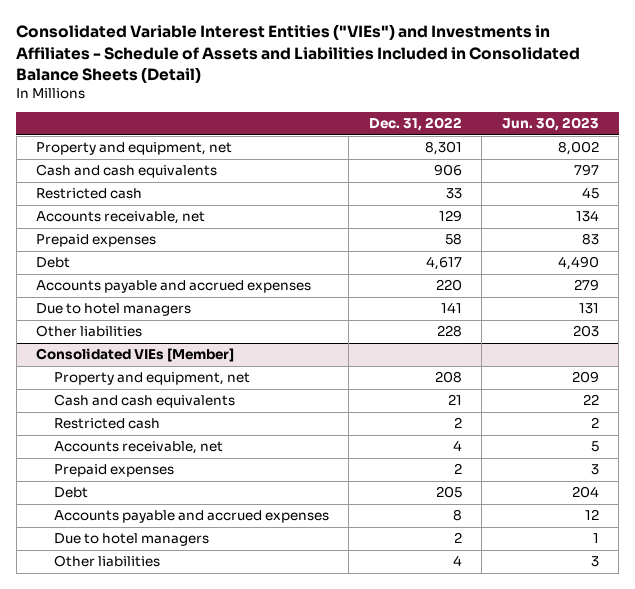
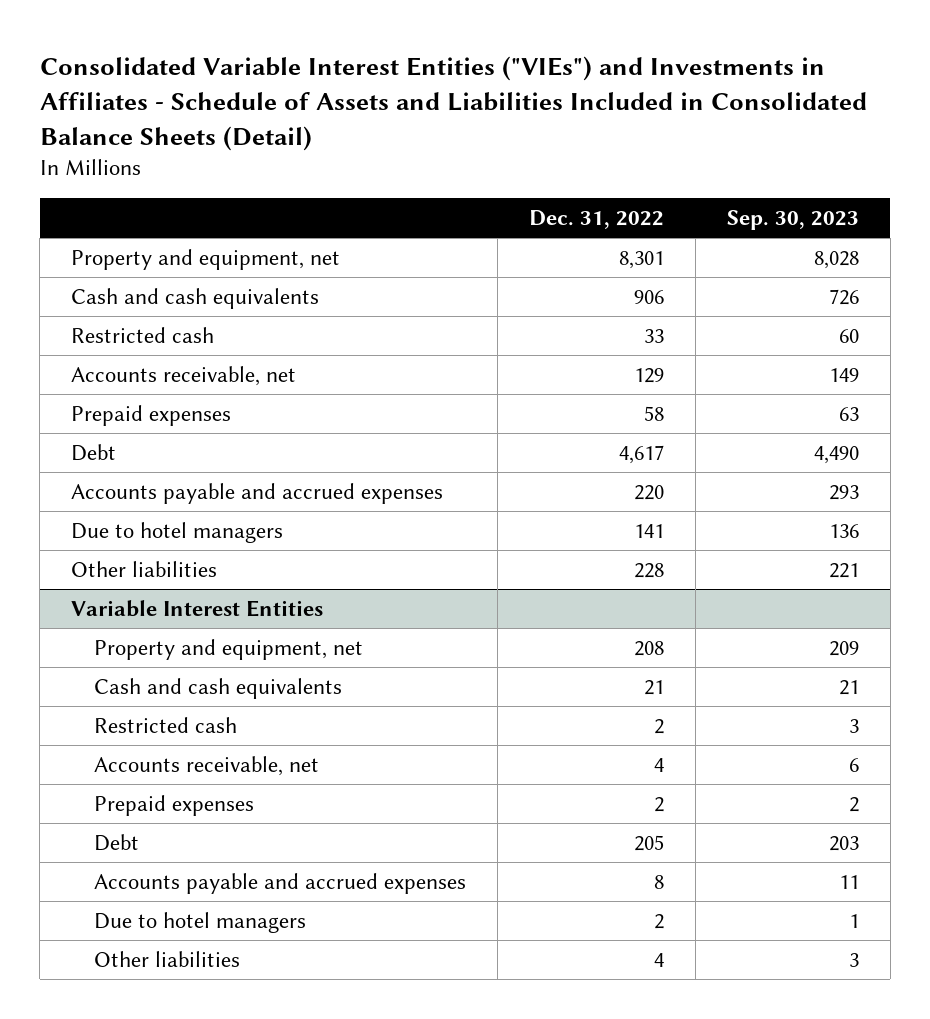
[501,117,599,132] Jun. 30, 2023 -> none
none -> [726,209,859,230] Sep. 30, 2023
[36,348,235,363] Consolidated VIEs [Member] -> [71,600,324,618] Variable Interest Entities

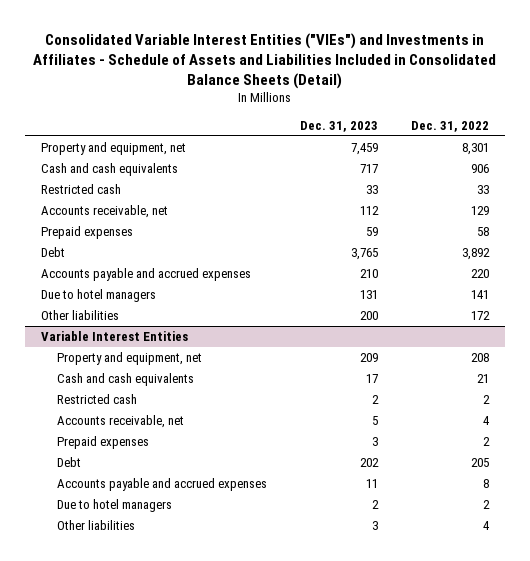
[726,209,859,230] Sep. 30, 2023 -> none
none -> [299,120,378,132] Dec. 31, 2023
[618,445,664,465] 4,617 -> [461,248,490,261] 3,892
[633,563,664,579] 228 -> [470,311,490,321] 172

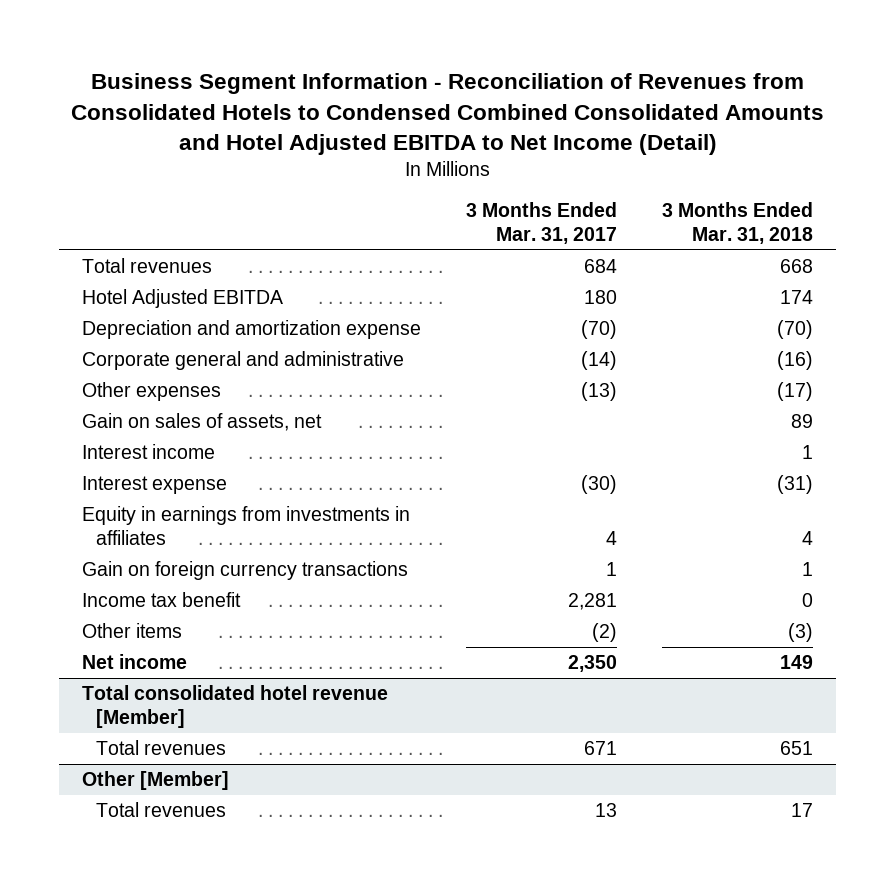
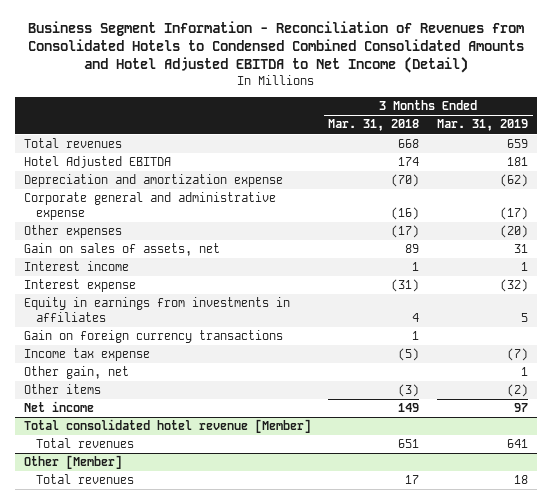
[466,202,618,245] 3 Months Ended Mar. 31, 2017 -> none
none -> [437,119,529,132] Mar. 31, 2019
[81,351,404,371] Corporate general and administrative -> [23,192,276,221] Corporate general and administrative expense
[81,592,241,608] Income tax benefit -> [23,348,150,362] Income tax expense
[802,593,814,608] 0 -> [398,348,420,362] (5)
none -> [23,366,129,380] Other gain, net

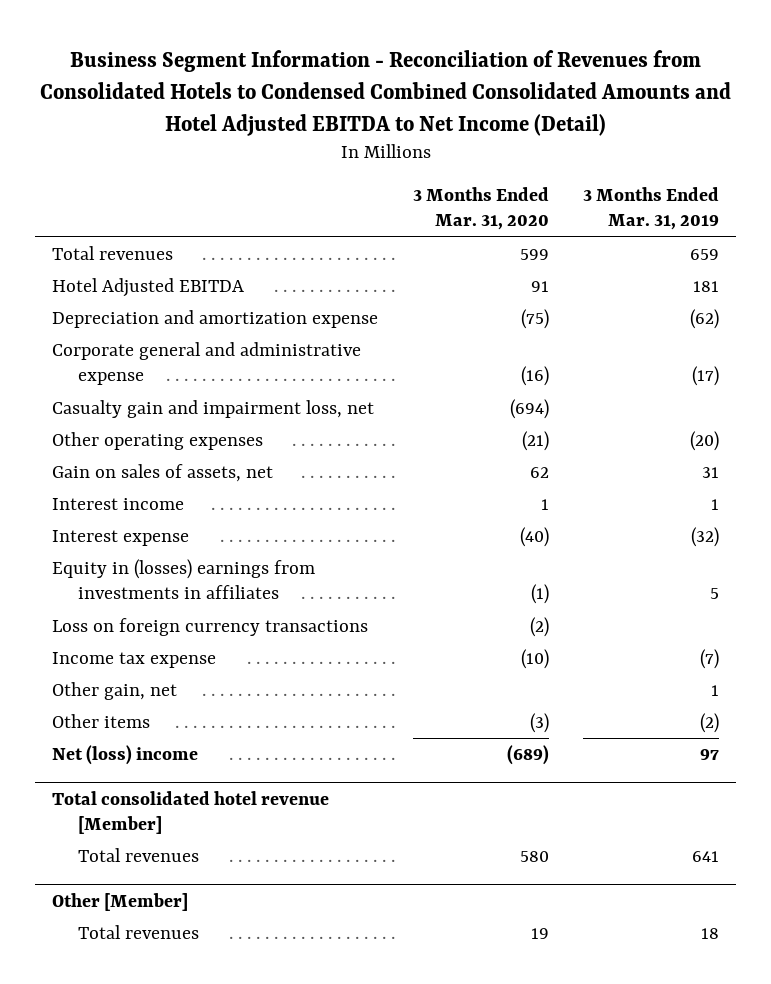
[328,119,420,132] Mar. 31, 2018 -> none
none -> [412,187,549,231] 3 Months Ended Mar. 31, 2020
none -> [52,400,375,419] Casualty gain and impairment loss, net
[23,225,122,239] Other expenses -> [52,432,264,451] Other operating expenses
[23,297,290,323] Equity in earnings from investments in affiliates -> [52,559,316,600] Equity in (losses) earnings from investments in affiliates
[23,330,283,344] Gain on foreign currency transactions -> [52,618,369,637] Loss on foreign currency transactions
[23,401,94,413] Net income -> [52,745,199,766] Net (loss) income

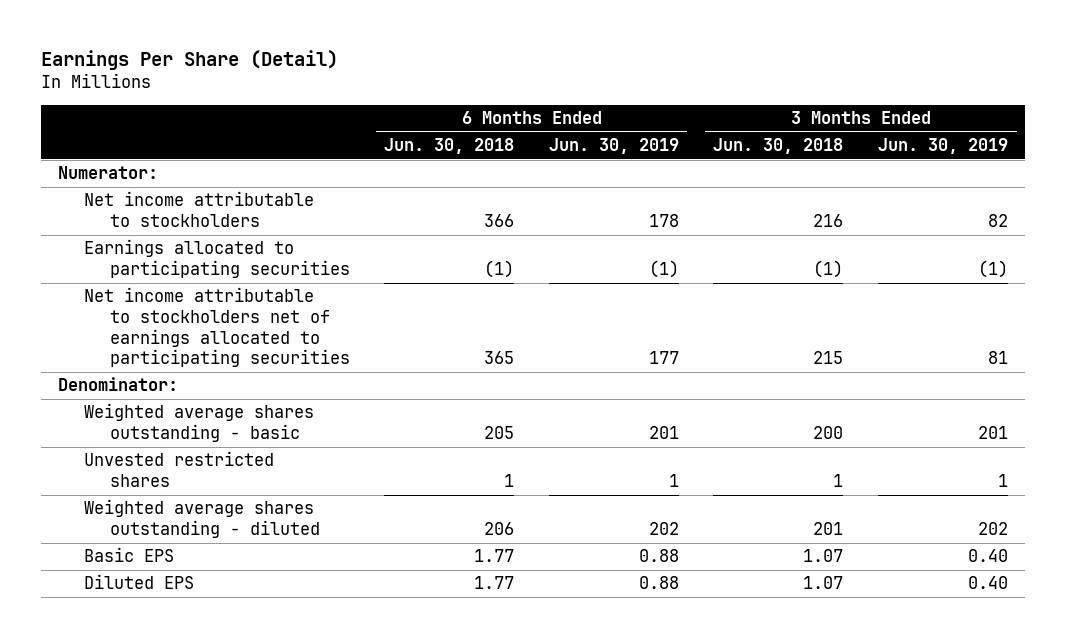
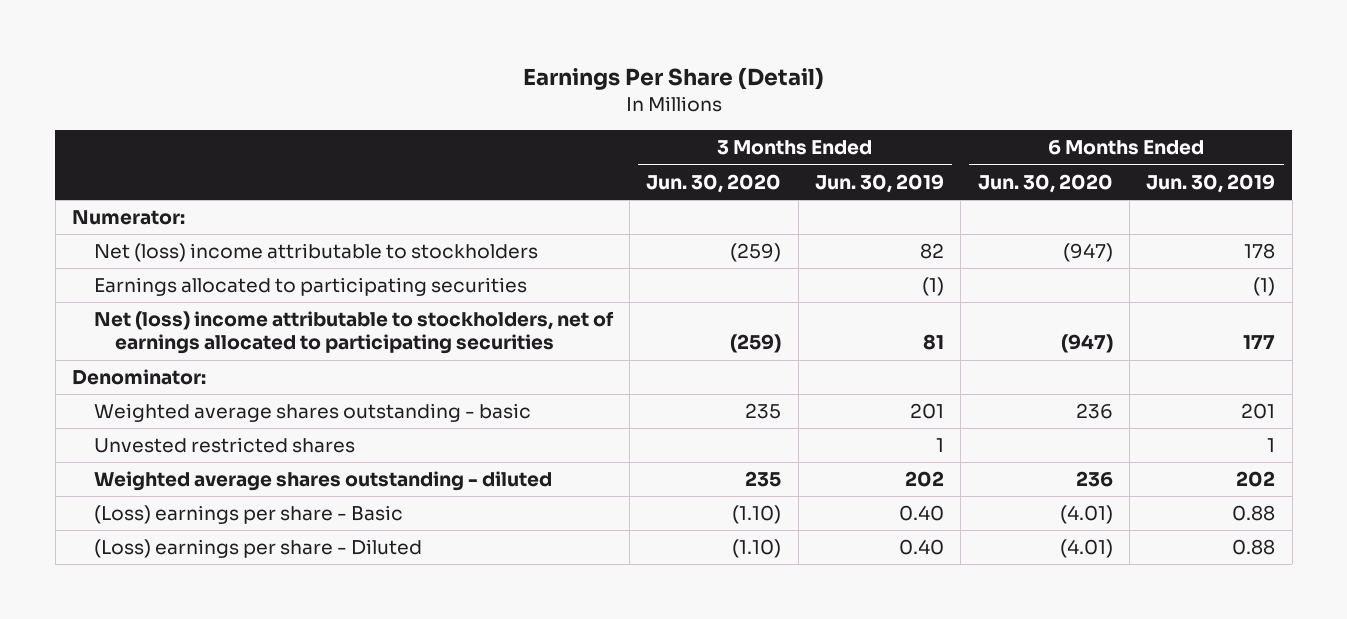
[384,138,515,155] Jun. 30, 2018 -> none
[713,138,844,155] Jun. 30, 2018 -> none
none -> [646,173,782,193] Jun. 30, 2020
none -> [977,173,1113,193] Jun. 30, 2020
[84,191,315,228] Net income attributable to stockholders -> [93,243,538,263] Net (loss) income attributable to stockholders
[84,287,350,368] Net income attributable to stockholders net of earnings allocated to participating securities -> [93,311,614,355] Net (loss) income attributable to stockholders, net of earnings allocated to participating securities
[84,547,175,563] Basic EPS -> [93,505,403,525] (Loss) earnings per share - Basic
[84,574,195,590] Diluted EPS -> [93,539,422,559] (Loss) earnings per share - Diluted

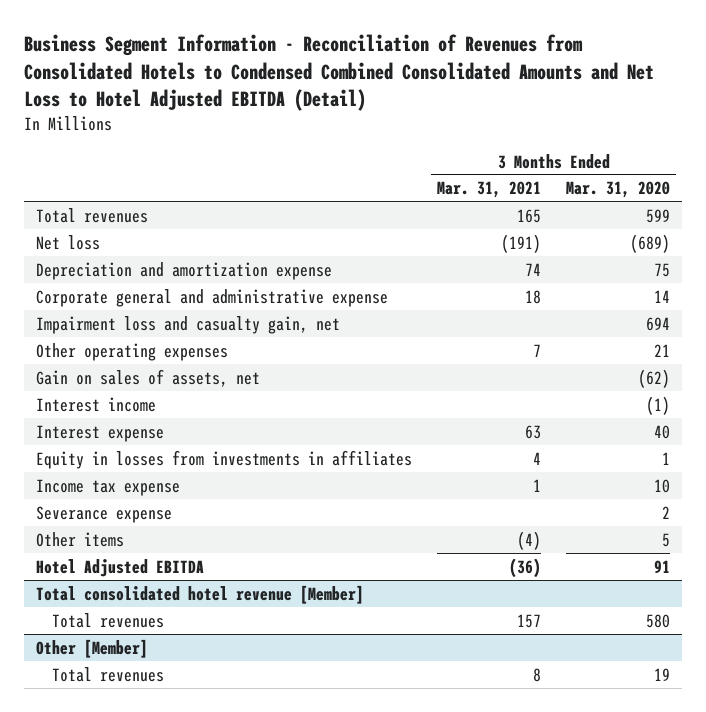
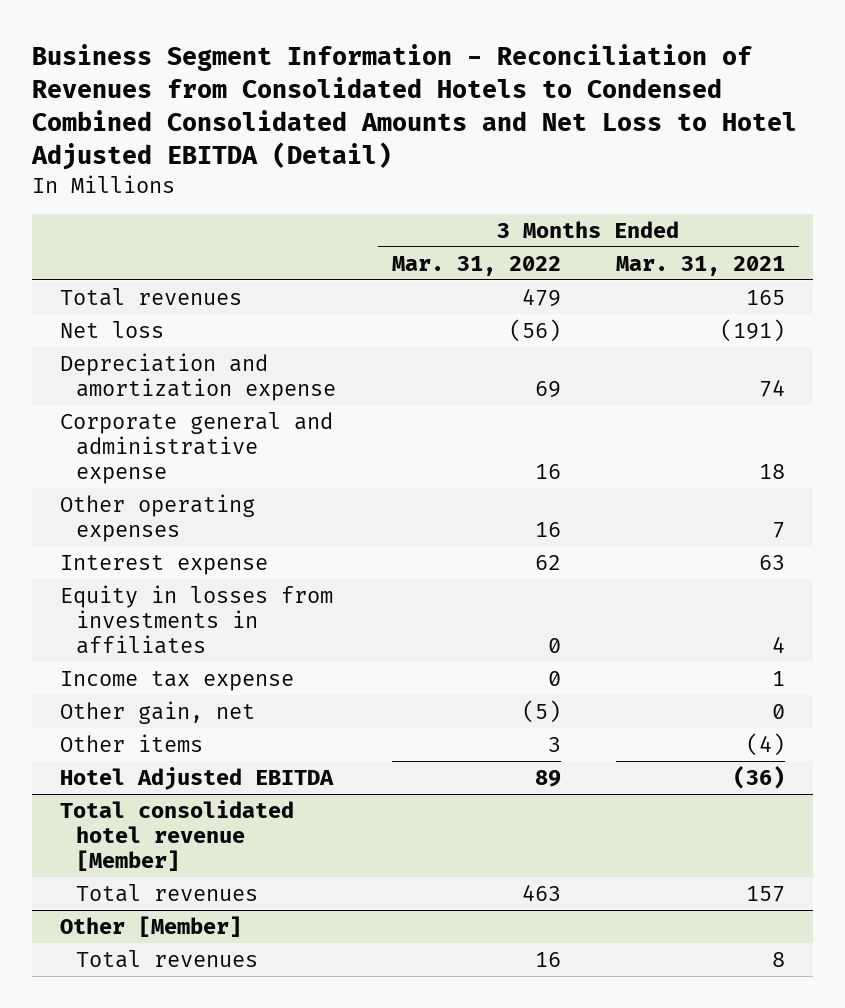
[565,181,670,199] Mar. 31, 2020 -> none
none -> [391,255,561,276] Mar. 31, 2022
[36,315,341,334] Impairment loss and casualty gain, net -> none
[36,368,261,387] Gain on sales of assets, net -> none
[36,396,157,412] Interest income -> none
[36,505,173,523] Severance expense -> none
none -> [59,700,255,724] Other gain, net

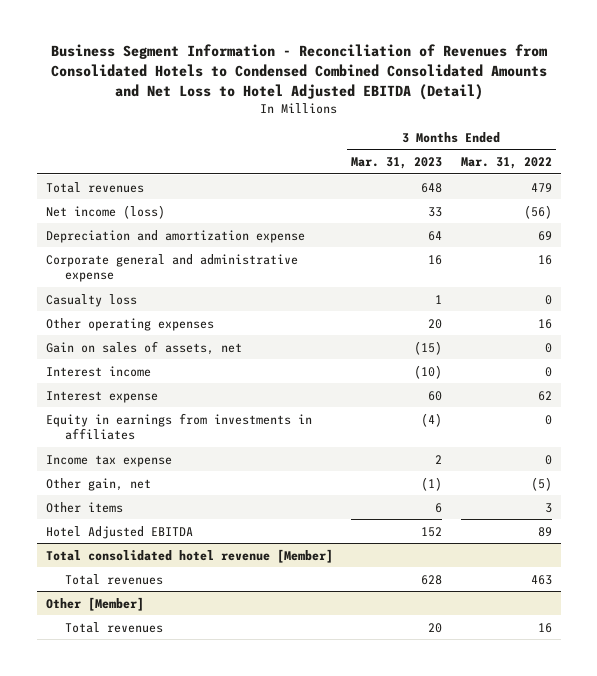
[616,255,786,276] Mar. 31, 2021 -> none
none -> [351,157,443,170] Mar. 31, 2023
[59,320,164,338] Net loss -> [45,204,165,219] Net income (loss)
none -> [45,293,137,307] Casualty loss
none -> [45,340,242,355] Gain on sales of assets, net
none -> [45,365,151,377] Interest income
[59,584,333,655] Equity in losses from investments in affiliates -> [45,412,312,441] Equity in earnings from investments in affiliates

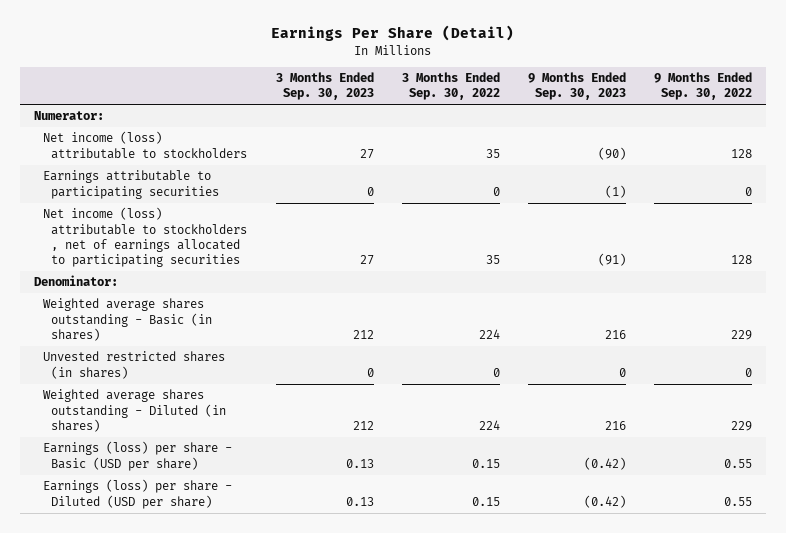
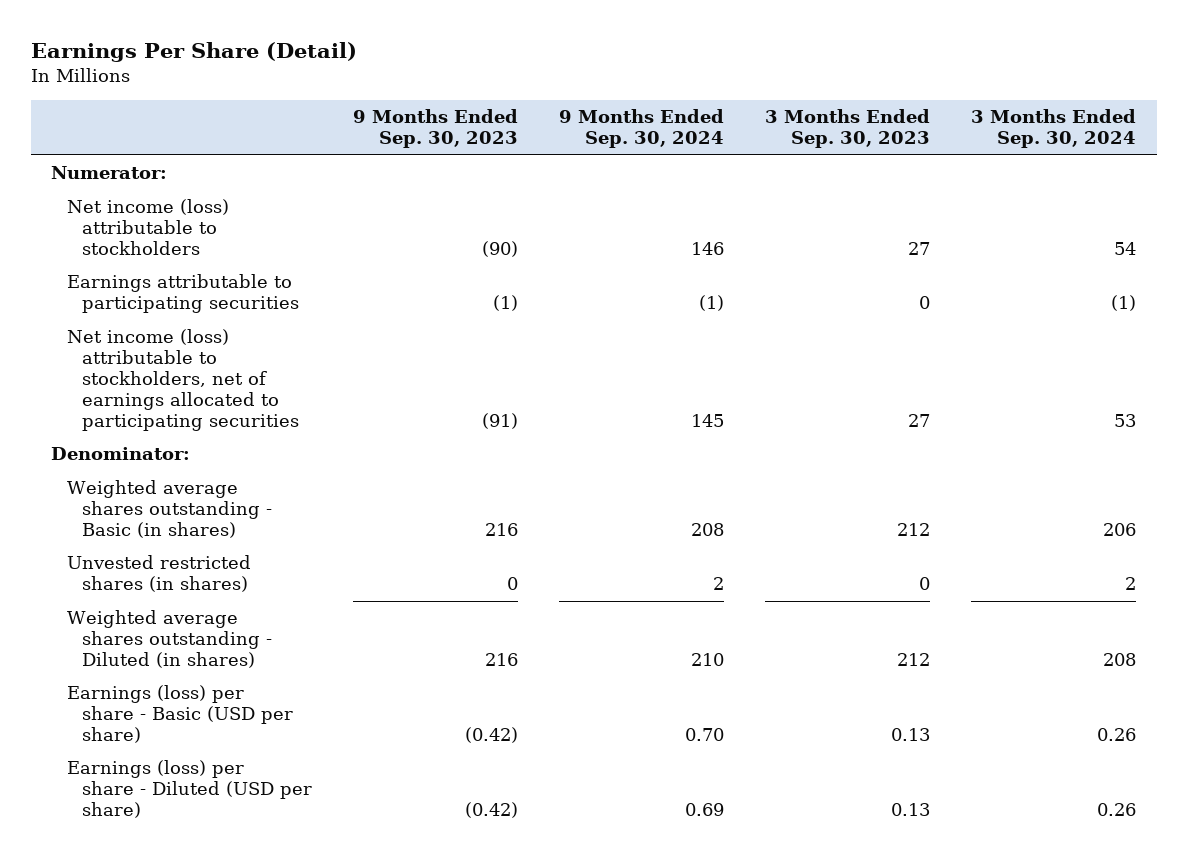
[401,72,500,101] 3 Months Ended Sep. 30, 2022 -> none
[654,72,753,101] 9 Months Ended Sep. 30, 2022 -> none
none -> [559,109,725,149] 9 Months Ended Sep. 30, 2024
none -> [971,109,1137,149] 3 Months Ended Sep. 30, 2024
[42,207,248,268] Net income (loss) attributable to stockholders , net of earnings allocated to participating securities -> [66,329,299,431] Net income (loss) attributable to stockholders, net of earnings allocated to participating securities

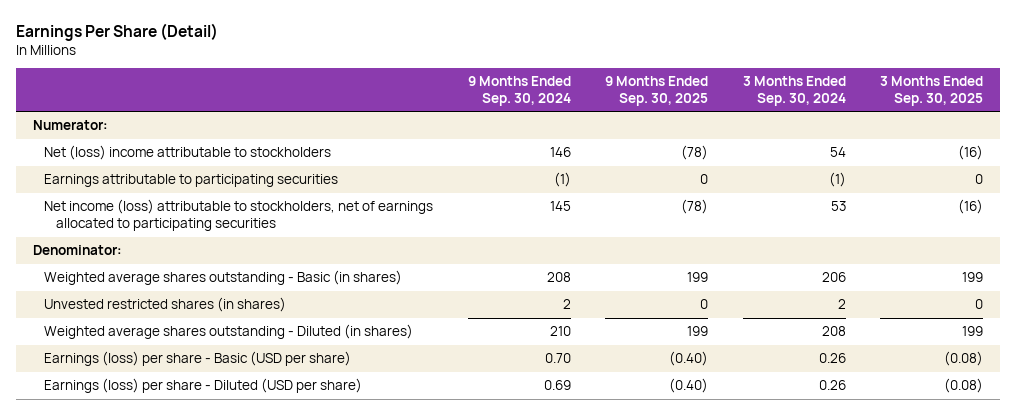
[352,109,518,149] 9 Months Ended Sep. 30, 2023 -> none
[765,109,931,149] 3 Months Ended Sep. 30, 2023 -> none
none -> [605,76,709,106] 9 Months Ended Sep. 30, 2025
none -> [880,76,984,106] 3 Months Ended Sep. 30, 2025
[66,199,229,255] Net income (loss) attributable to stockholders -> [44,145,332,161] Net (loss) income attributable to stockholders

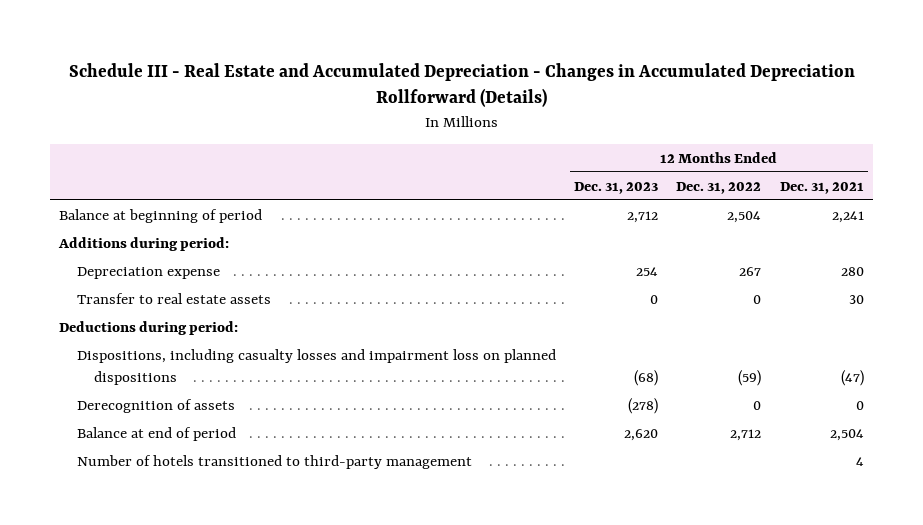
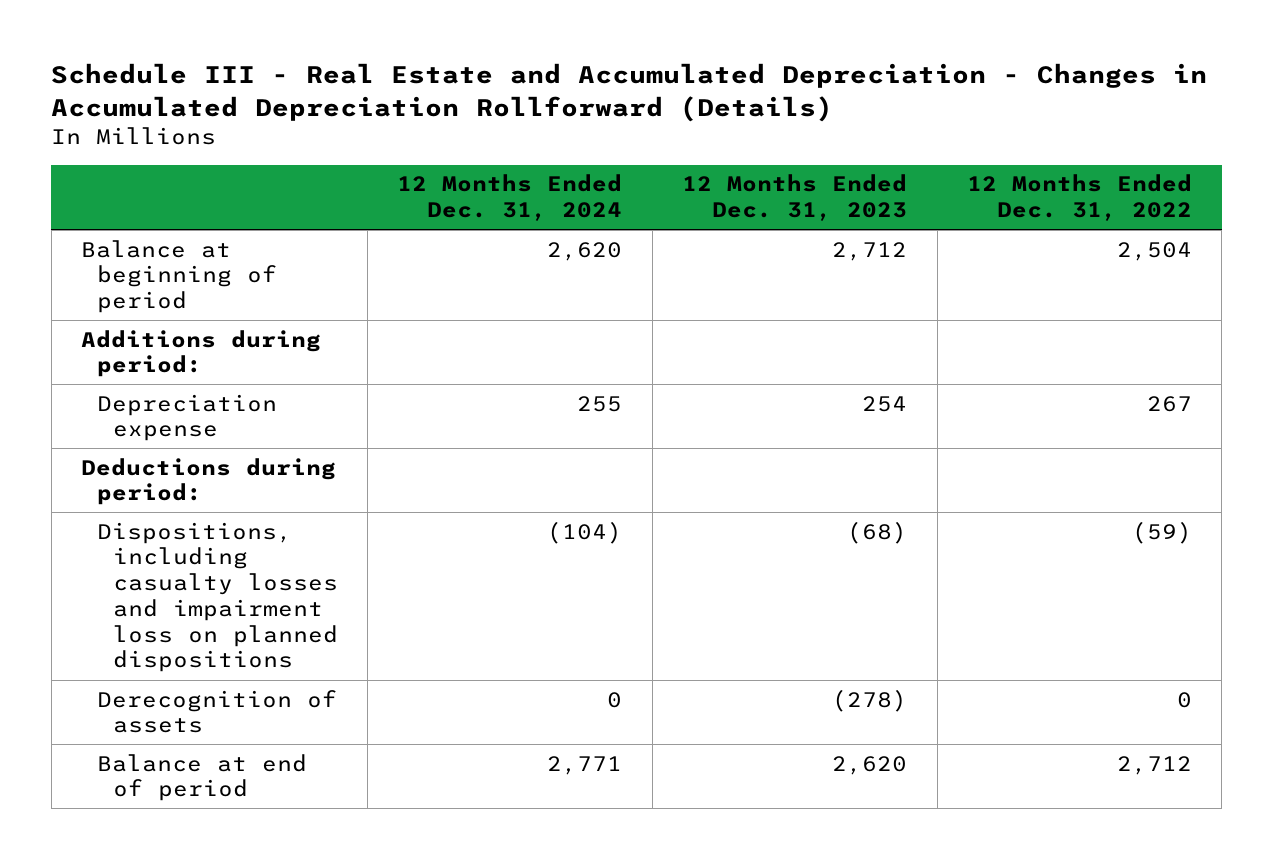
[779,181,864,194] Dec. 31, 2021 -> none
none -> [397,174,623,222] 12 Months Ended Dec. 31, 2024
[76,292,271,304] Transfer to real estate assets -> none
[76,454,472,469] Number of hotels transitioned to third-party management -> none

